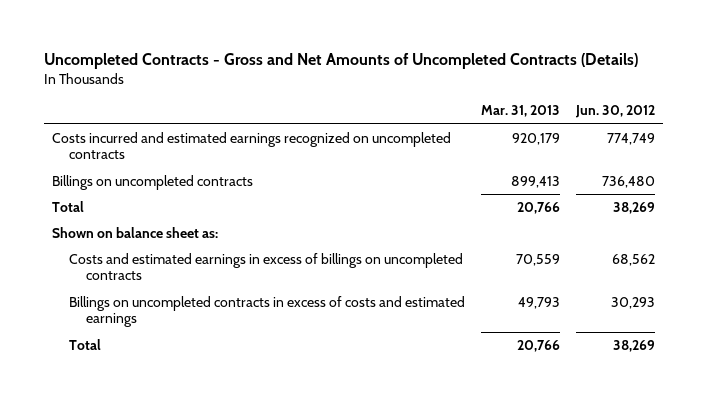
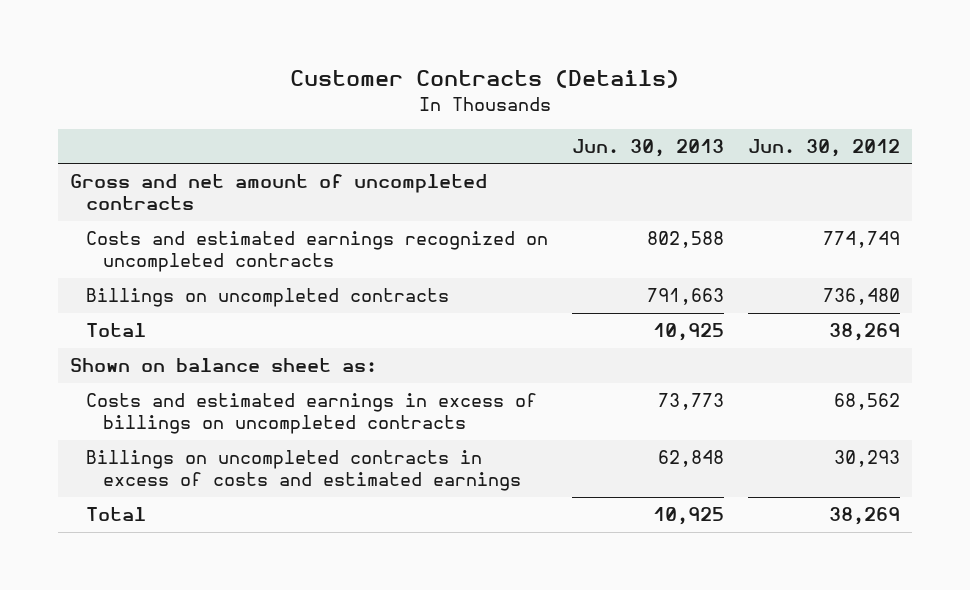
[43,52,638,69] Uncompleted Contracts - Gross and Net Amounts of Uncompleted Contracts (Details) -> [289,69,679,88] Customer Contracts (Details)
[480,105,560,118] Mar. 31, 2013 -> none
none -> [572,139,725,158] Jun. 30, 2013
none -> [69,174,487,211] Gross and net amount of uncompleted contracts
[51,131,451,160] Costs incurred and estimated earnings recognized on uncompleted contracts -> [86,231,549,273] Costs and estimated earnings recognized on uncompleted contracts

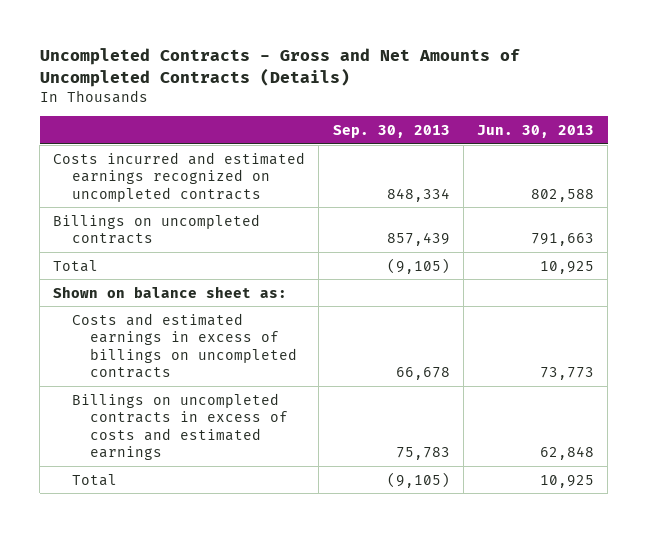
[289,69,679,88] Customer Contracts (Details) -> [39,48,520,88] Uncompleted Contracts - Gross and Net Amounts of Uncompleted Contracts (Details)
[747,139,900,158] Jun. 30, 2012 -> none
none -> [332,124,450,138] Sep. 30, 2013
[69,174,487,211] Gross and net amount of uncompleted contracts -> none
[86,231,549,273] Costs and estimated earnings recognized on uncompleted contracts -> [53,151,306,202] Costs incurred and estimated earnings recognized on uncompleted contracts

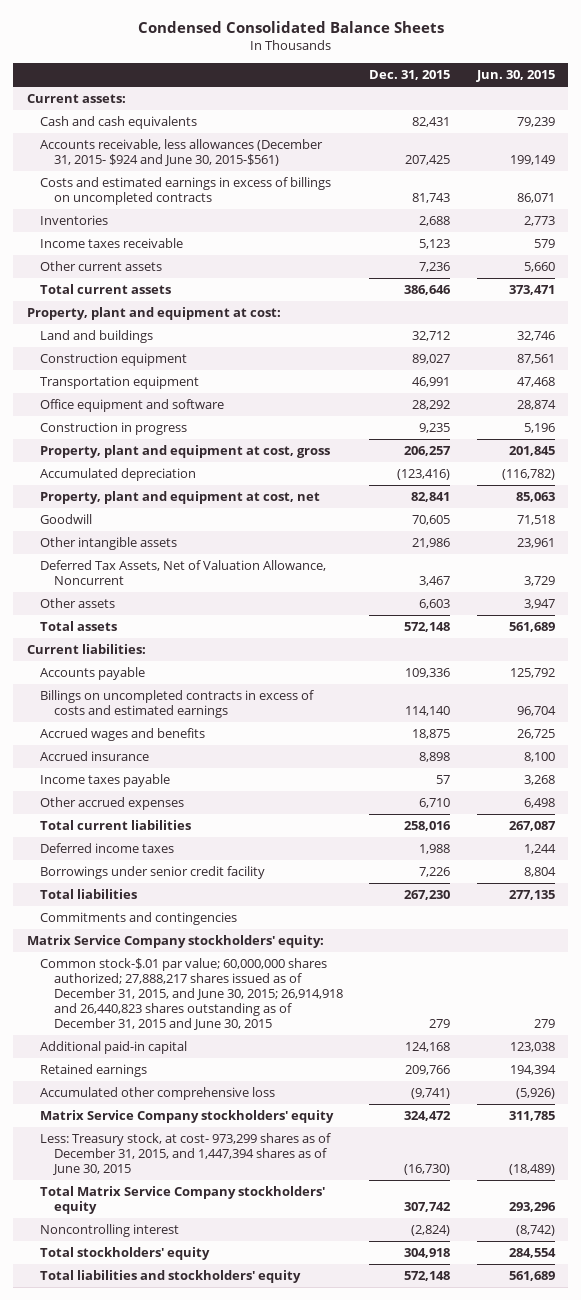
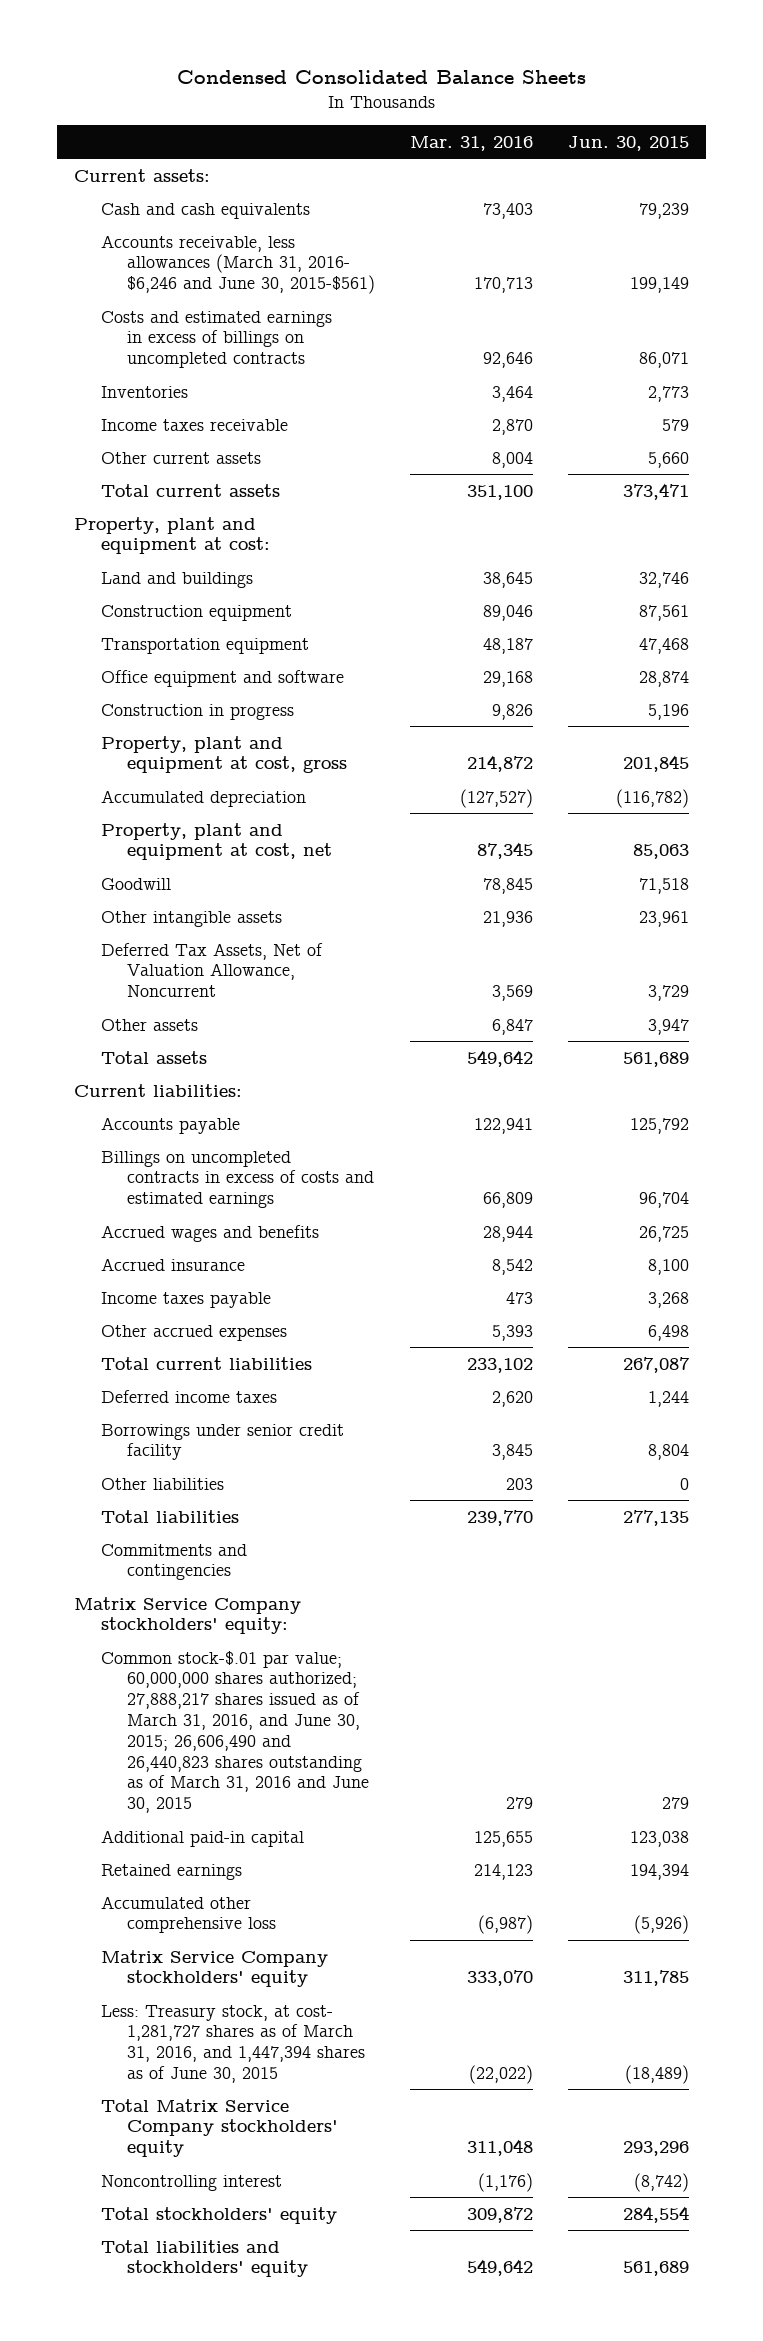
[369,70,451,81] Dec. 31, 2015 -> none
none -> [410,135,534,151] Mar. 31, 2016
[40,139,324,167] Accounts receivable, less allowances (December 31, 2015- $924 and June 30, 2015-$561) -> [100,234,376,295] Accounts receivable, less allowances (March 31, 2016- $6,246 and June 30, 2015-$561)
none -> [100,1477,224,1490] Other liabilities
[40,958,343,1030] Common stock-$.01 par value; 60,000,000 shares authorized; 27,888,217 shares issued as of December 31, 2015, and June 30, 2015; 26,914,918 and 26,440,823 shares outstanding as of December 31, 2015 and June 30, 2015 -> [100,1650,370,1814] Common stock-$.01 par value; 60,000,000 shares authorized; 27,888,217 shares issued as of March 31, 2016, and June 30, 2015; 26,606,490 and 26,440,823 shares outstanding as of March 31, 2016 and June 30, 2015
[40,1133,332,1176] Less: Treasury stock, at cost- 973,299 shares as of December 31, 2015, and 1,447,394 shares as of June 30, 2015 -> [100,2004,366,2083] Less: Treasury stock, at cost- 1,281,727 shares as of March 31, 2016, and 1,447,394 shares as of June 30, 2015

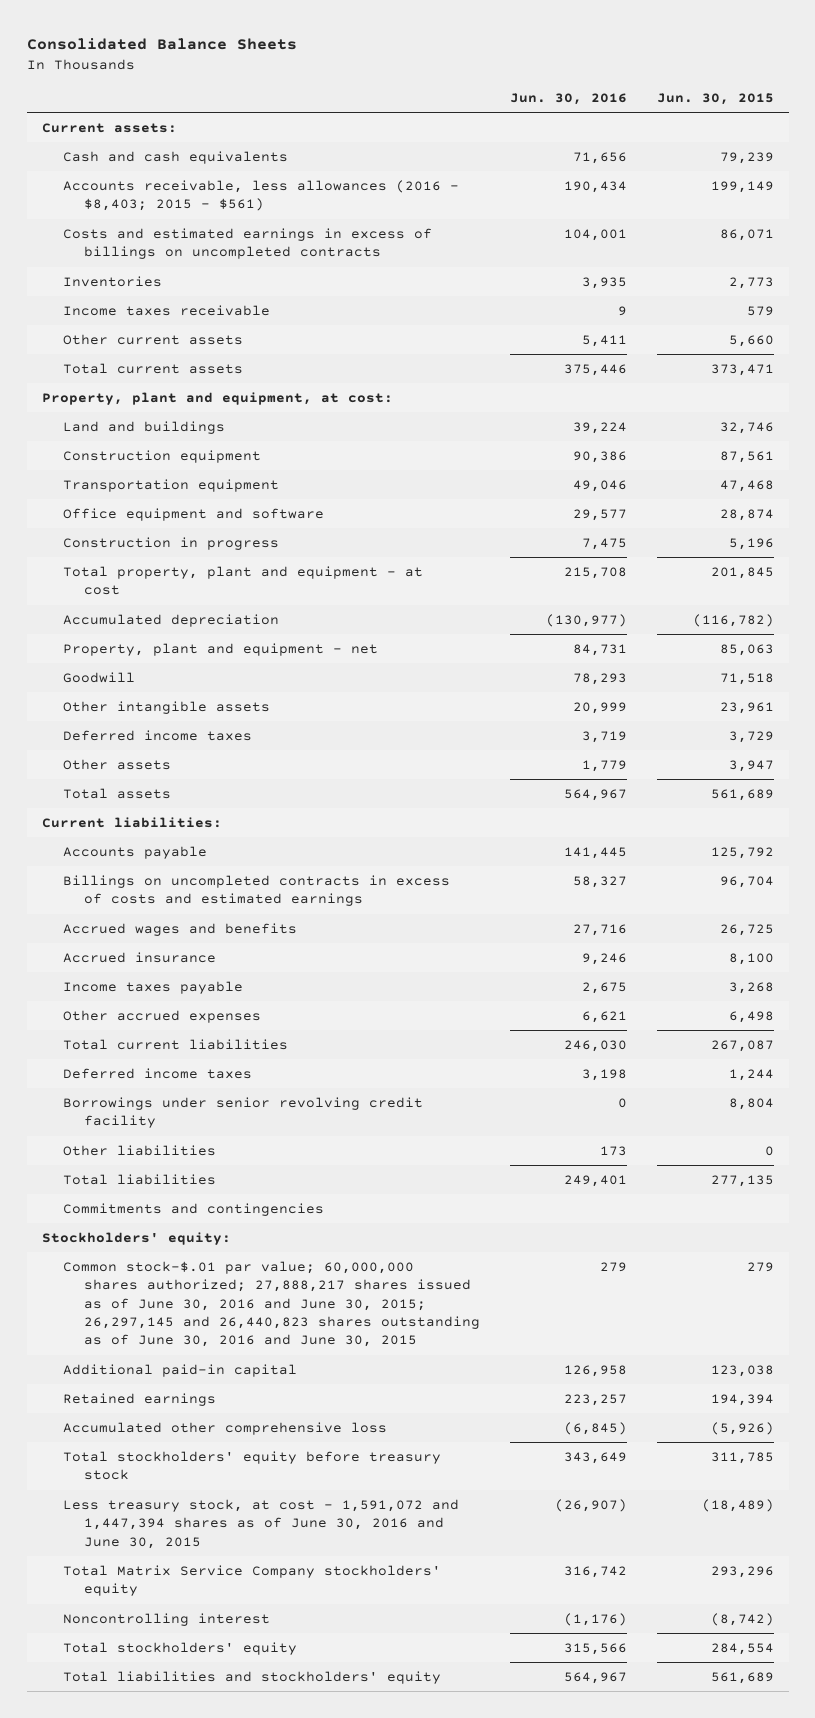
[176,70,586,85] Condensed Consolidated Balance Sheets -> [26,38,297,51] Consolidated Balance Sheets
[410,135,534,151] Mar. 31, 2016 -> none
none -> [509,92,627,105] Jun. 30, 2016
[100,234,376,295] Accounts receivable, less allowances (March 31, 2016- $6,246 and June 30, 2015-$561) -> [62,179,459,212] Accounts receivable, less allowances (2016 - $8,403; 2015 - $561)
[74,516,270,555] Property, plant and equipment at cost: -> [41,391,393,405] Property, plant and equipment, at cost:
[100,735,348,774] Property, plant and equipment at cost, gross -> [62,565,423,596] Total property, plant and equipment - at cost
[100,822,333,861] Property, plant and equipment at cost, net -> [62,642,378,656] Property, plant and equipment - net
[100,942,323,998] Deferred Tax Assets, Net of Valuation Allowance, Noncurrent -> [62,729,252,741] Deferred income taxes
[100,1423,344,1461] Borrowings under senior credit facility -> [62,1096,423,1129] Borrowings under senior revolving credit facility
[74,1596,302,1635] Matrix Service Company stockholders' equity: -> [41,1231,231,1245] Stockholders' equity:
[100,1650,370,1814] Common stock-$.01 par value; 60,000,000 shares authorized; 27,888,217 shares issued as of March 31, 2016, and June 30, 2015; 26,606,490 and 26,440,823 shares outstanding as of March 31, 2016 and June 30, 2015 -> [62,1260,480,1348] Common stock-$.01 par value; 60,000,000 shares authorized; 27,888,217 shares issued as of June 30, 2016 and June 30, 2015; 26,297,145 and 26,440,823 shares outstanding as of June 30, 2016 and June 30, 2015
[100,1949,328,1988] Matrix Service Company stockholders' equity -> [62,1450,441,1481] Total stockholders' equity before treasury stock
[100,2004,366,2083] Less: Treasury stock, at cost- 1,281,727 shares as of March 31, 2016, and 1,447,394 shares as of June 30, 2015 -> [62,1498,459,1549] Less treasury stock, at cost - 1,591,072 and 1,447,394 shares as of June 30, 2016 and June 30, 2015

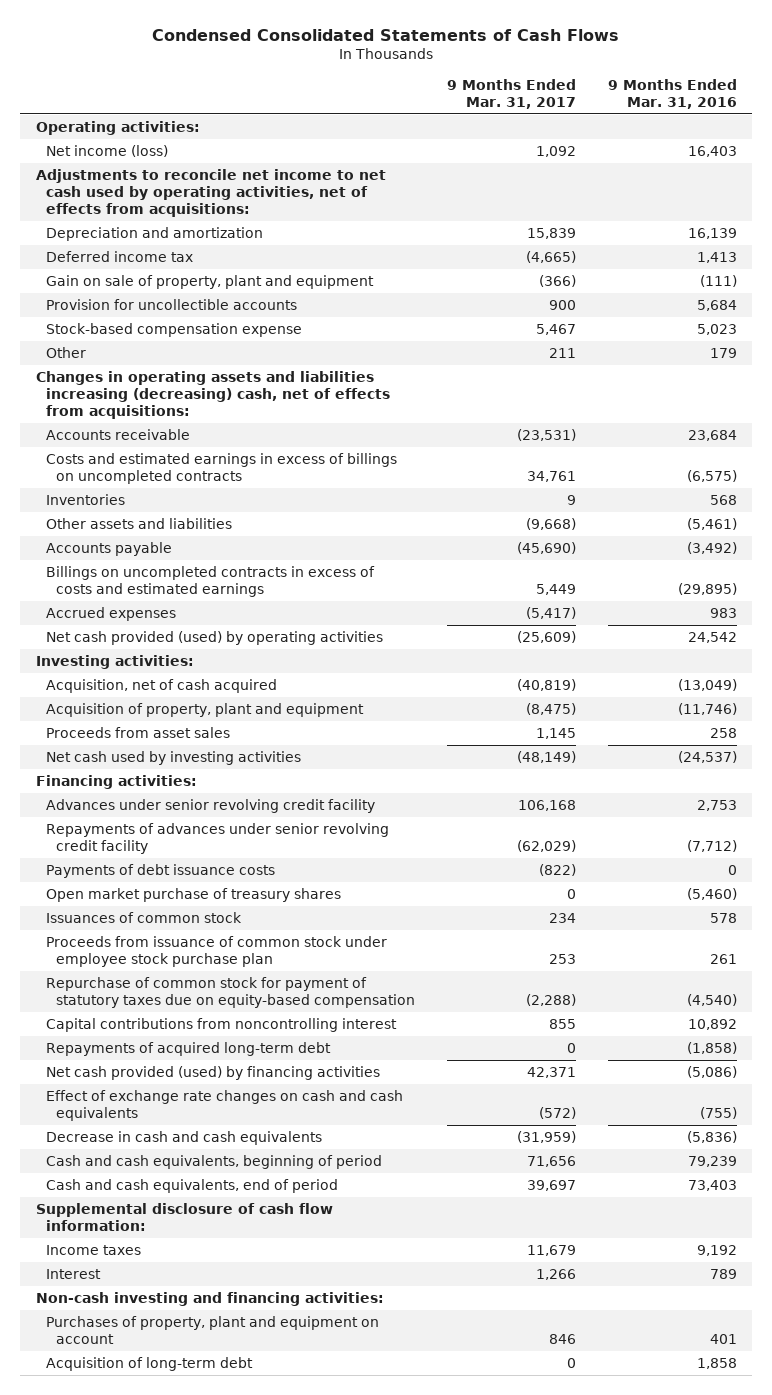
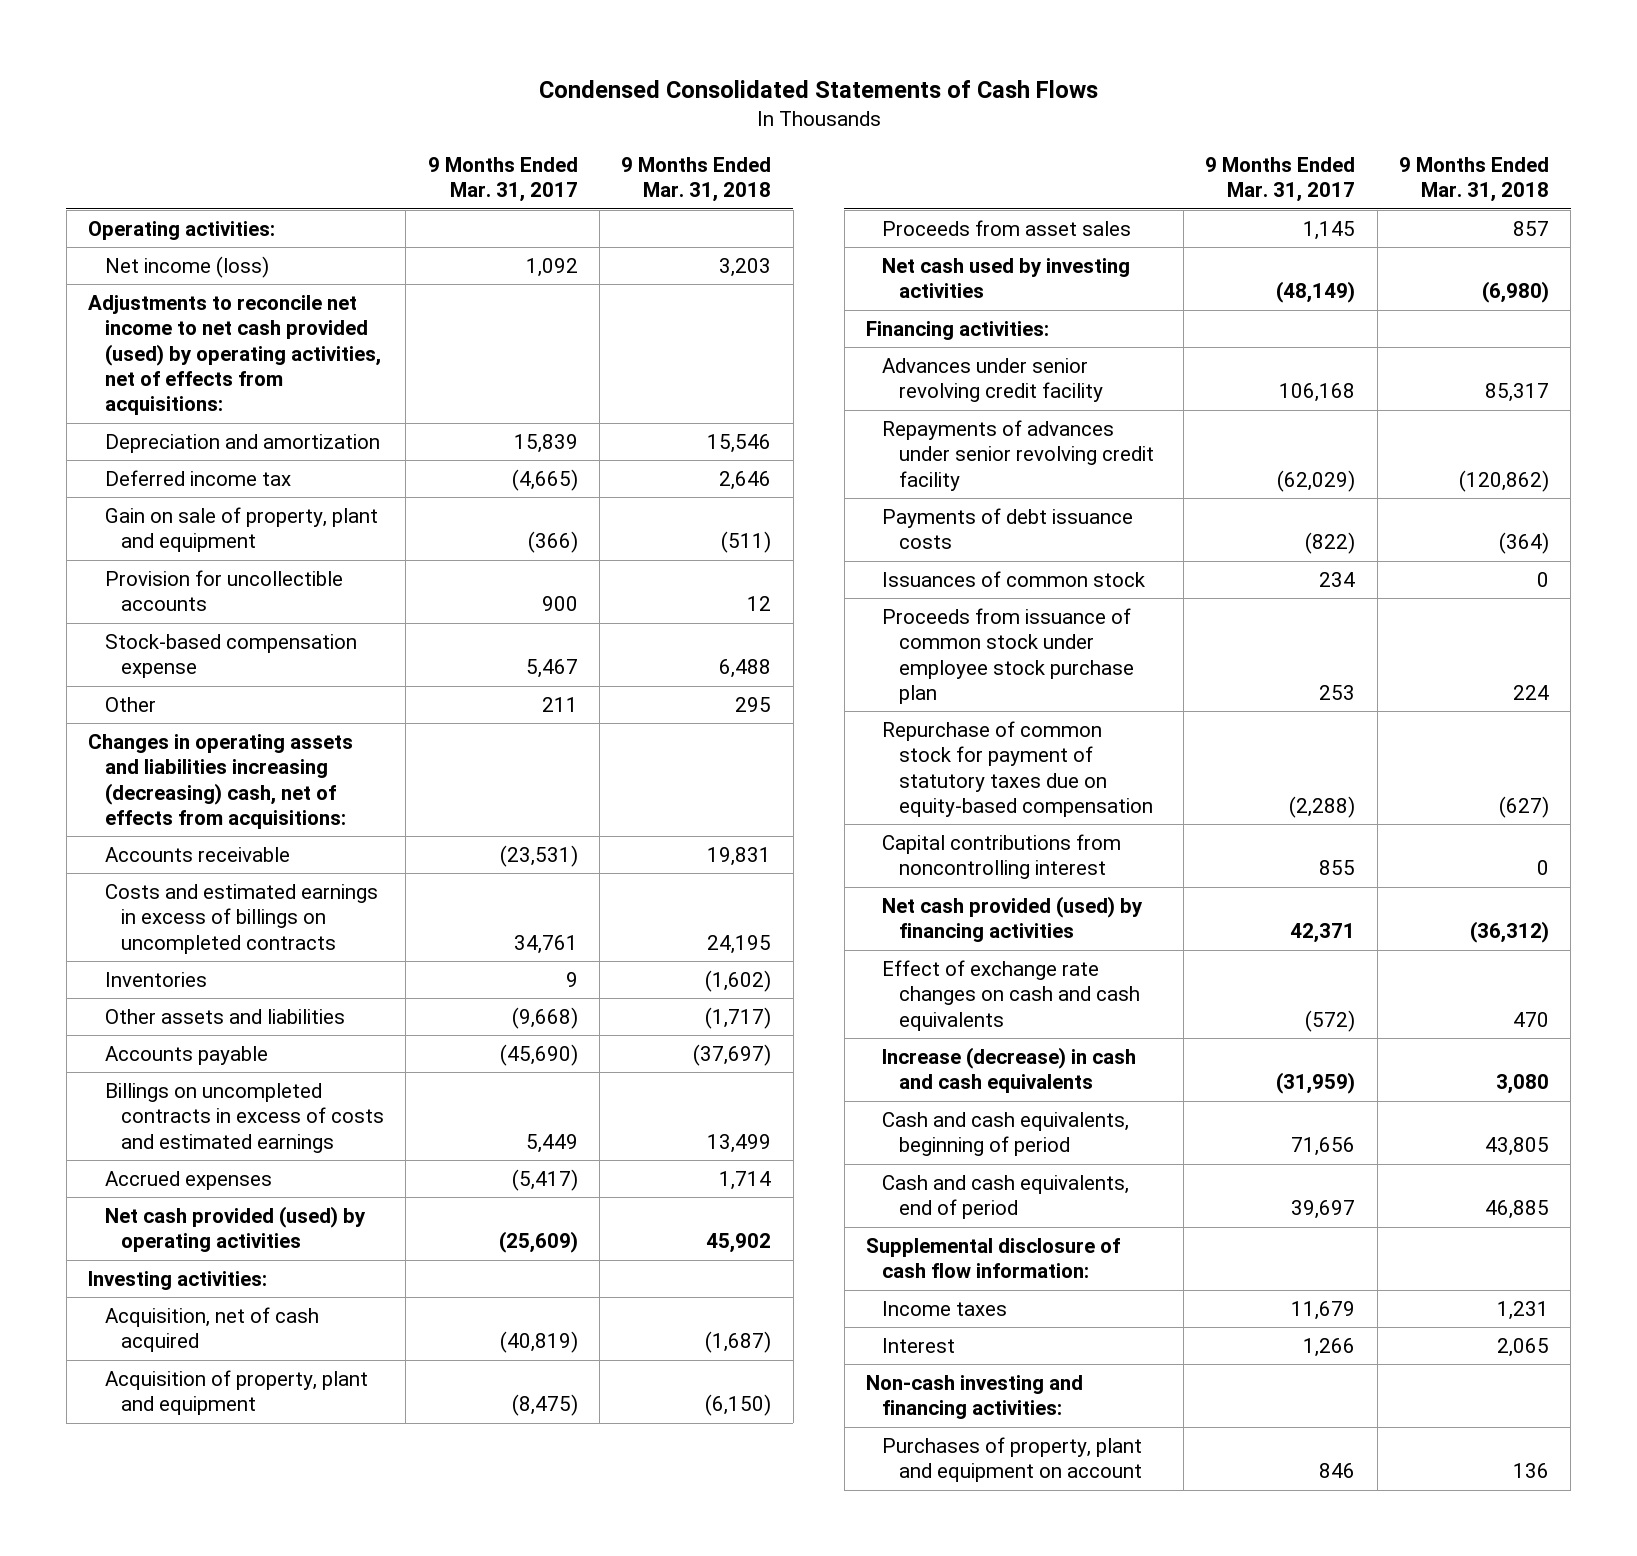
[607,78,737,109] 9 Months Ended Mar. 31, 2016 -> none
none -> [621,157,772,203] 9 Months Ended Mar. 31, 2018
[35,168,386,217] Adjustments to reconcile net income to net cash used by operating activities, net of effects from acquisitions: -> [88,294,381,416] Adjustments to reconcile net income to net cash provided (used) by operating activities, net of effects from acquisitions:
[46,887,342,902] Open market purchase of treasury shares -> none
[46,1041,332,1056] Repayments of acquired long-term debt -> none
[46,1130,323,1145] Decrease in cash and cash equivalents -> [882,1046,1137,1094] Increase (decrease) in cash and cash equivalents
[46,1356,254,1371] Acquisition of long-term debt -> none

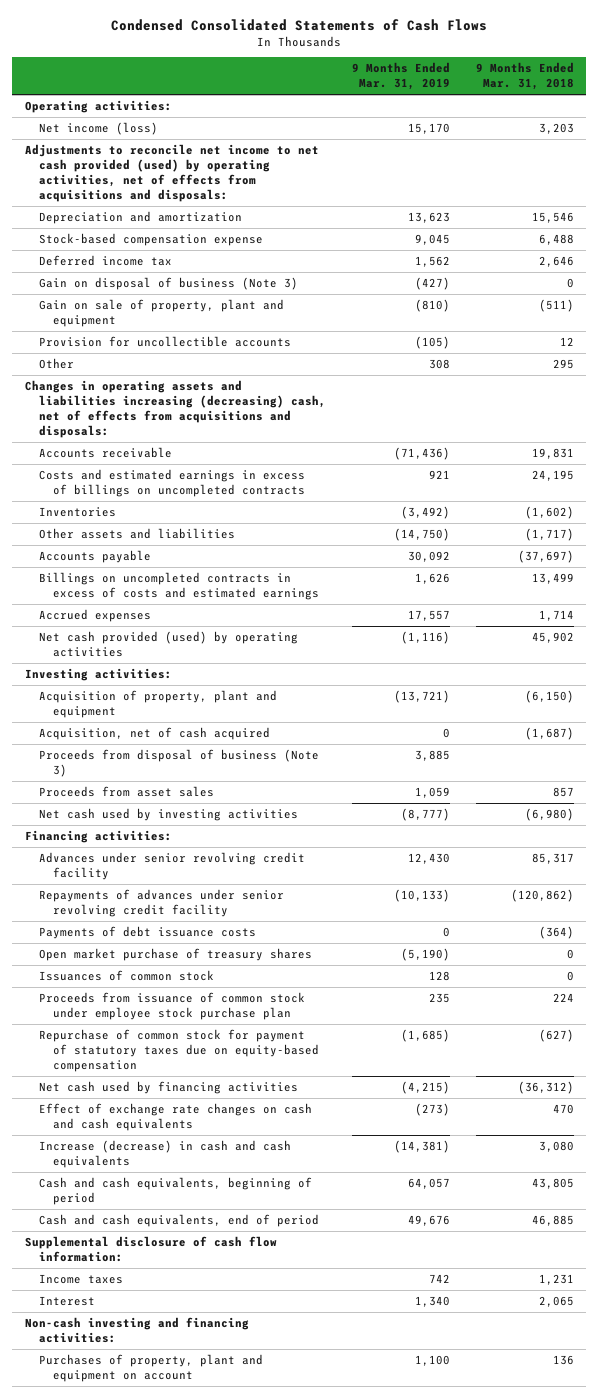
[427,157,578,203] 9 Months Ended Mar. 31, 2017 -> none
none -> [351,62,450,91] 9 Months Ended Mar. 31, 2019
[88,294,381,416] Adjustments to reconcile net income to net cash provided (used) by operating activities, net of effects from acquisitions: -> [24,144,319,202] Adjustments to reconcile net income to net cash provided (used) by operating activities, net of effects from acquisitions and disposals:
[104,633,357,679] Stock-based compensation expense -> [38,233,263,247] Stock-based compensation expense
none -> [38,277,298,291] Gain on disposal of business (Note 3)
[88,733,354,829] Changes in operating assets and liabilities increasing (decreasing) cash, net of effects from acquisitions: -> [24,380,326,438] Changes in operating assets and liabilities increasing (decreasing) cash, net of effects from acquisitions and disposals:
[104,1306,319,1353] Acquisition, net of cash acquired -> [38,727,270,741] Acquisition, net of cash acquired
none -> [38,749,319,778] Proceeds from disposal of business (Note 3)
none -> [38,948,312,962] Open market purchase of treasury shares
[882,833,1122,880] Capital contributions from noncontrolling interest -> none
[882,895,1144,943] Net cash provided (used) by financing activities -> [38,1081,298,1095] Net cash used by financing activities

